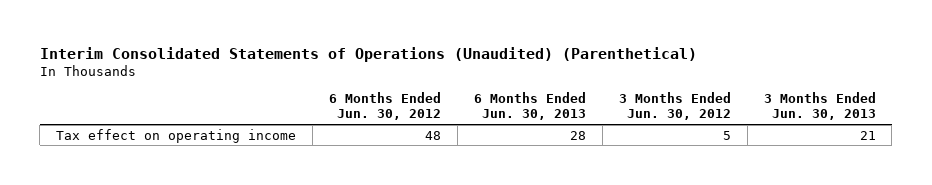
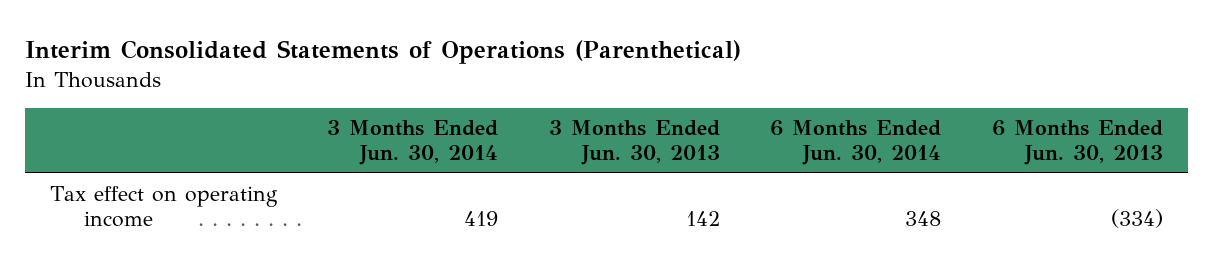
[39,47,697,63] Interim Consolidated Statements of Operations (Unaudited) (Parenthetical) -> [24,39,741,64] Interim Consolidated Statements of Operations (Parenthetical)
[329,92,442,121] 6 Months Ended Jun. 30, 2012 -> none
[618,92,731,121] 3 Months Ended Jun. 30, 2012 -> none
none -> [327,120,499,166] 3 Months Ended Jun. 30, 2014
none -> [770,120,942,166] 6 Months Ended Jun. 30, 2014
[569,130,586,140] 28 -> [1110,209,1163,229] (334)
[859,130,876,140] 21 -> [685,211,720,227] 142

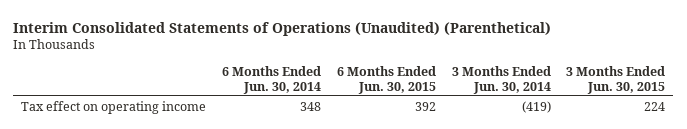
[24,39,741,64] Interim Consolidated Statements of Operations (Parenthetical) -> [13,21,552,36] Interim Consolidated Statements of Operations (Unaudited) (Parenthetical)
[548,120,720,166] 3 Months Ended Jun. 30, 2013 -> none
[991,120,1163,166] 6 Months Ended Jun. 30, 2013 -> none
none -> [336,65,436,94] 6 Months Ended Jun. 30, 2015
none -> [566,65,666,94] 3 Months Ended Jun. 30, 2015
[464,211,499,227] 419 -> [521,101,551,114] (419)

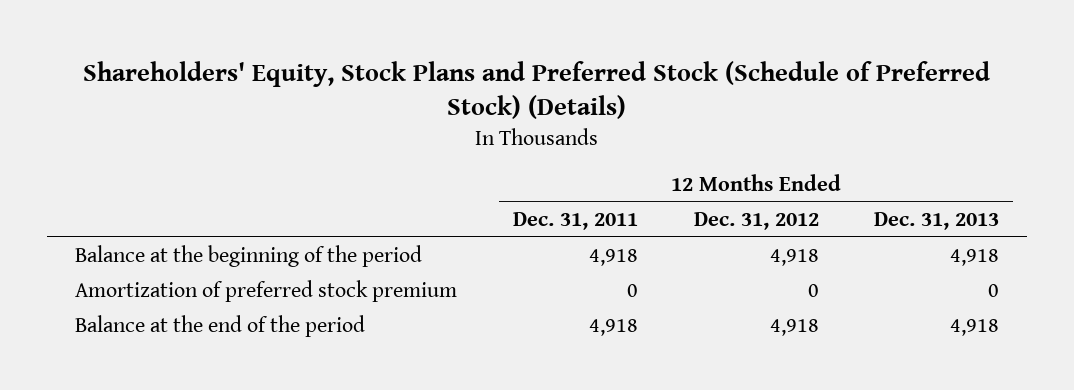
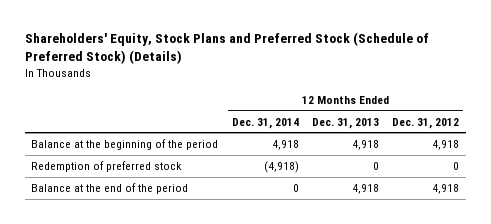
[512,212,638,231] Dec. 31, 2011 -> none
none -> [231,117,299,129] Dec. 31, 2014
[74,280,457,303] Amortization of preferred stock premium -> [31,160,183,172] Redemption of preferred stock

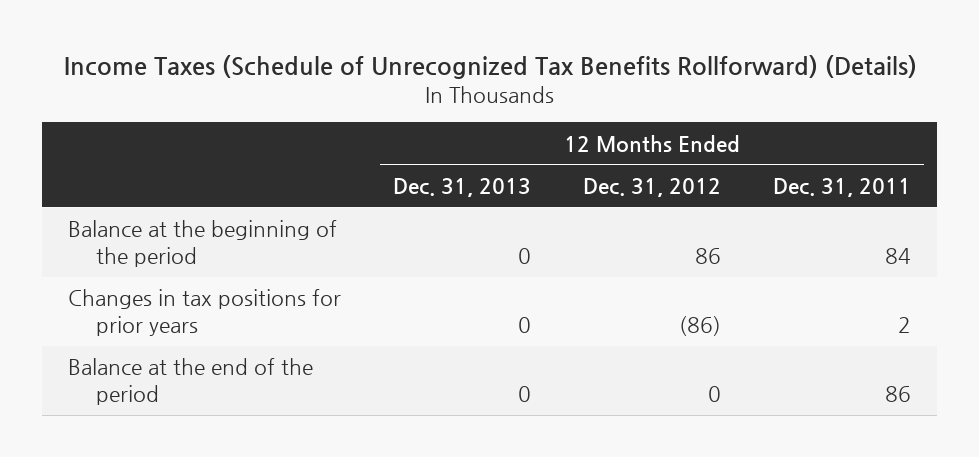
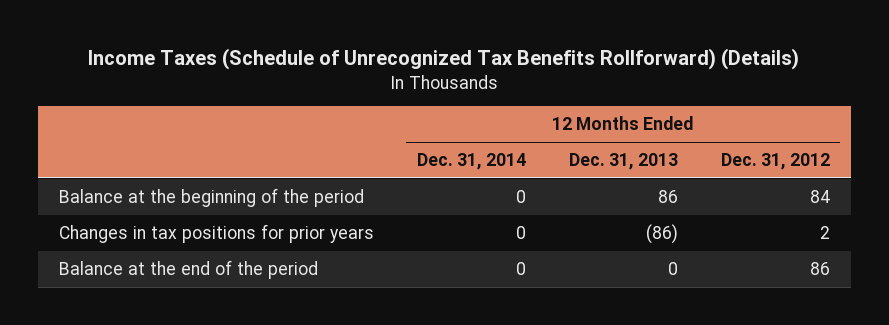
[773,177,912,197] Dec. 31, 2011 -> none
none -> [417,153,527,171] Dec. 31, 2014
[518,248,532,265] 0 -> [657,190,678,204] 86
[695,248,722,265] 86 -> [809,190,830,204] 84
[518,317,532,334] 0 -> [645,224,678,245] (86)
[679,316,722,337] (86) -> [819,226,830,240] 2
[708,386,722,403] 0 -> [809,262,830,276] 86

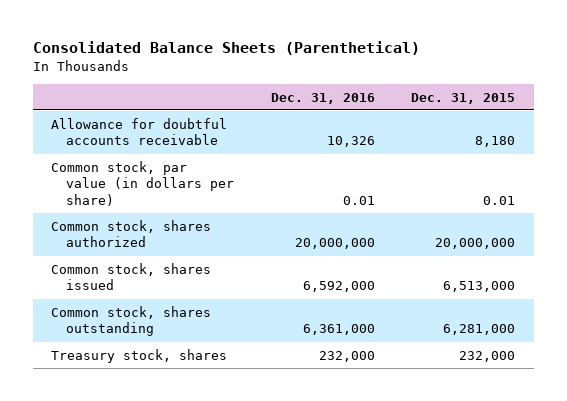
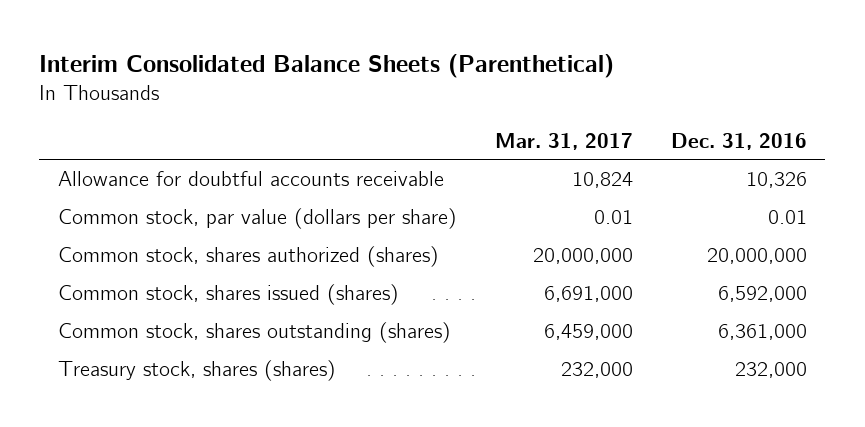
[33,41,421,56] Consolidated Balance Sheets (Parenthetical) -> [39,53,615,78] Interim Consolidated Balance Sheets (Parenthetical)
[411,92,516,104] Dec. 31, 2015 -> none
none -> [494,132,633,150] Mar. 31, 2017
[51,160,235,206] Common stock, par value (in dollars per share) -> [58,208,458,230] Common stock, par value (dollars per share)
[51,219,212,248] Common stock, shares authorized -> [58,246,440,268] Common stock, shares authorized (shares)
[51,262,212,291] Common stock, shares issued -> [58,284,400,306] Common stock, shares issued (shares)
[51,305,212,337] Common stock, shares outstanding -> [58,322,452,344] Common stock, shares outstanding (shares)
[51,348,228,363] Treasury stock, shares -> [58,360,337,382] Treasury stock, shares (shares)

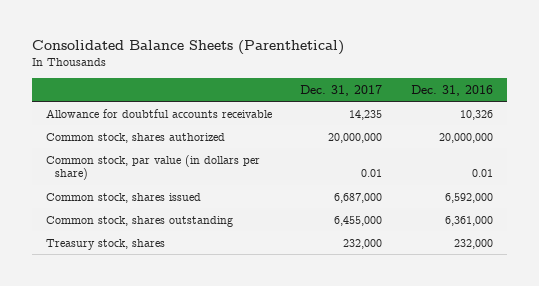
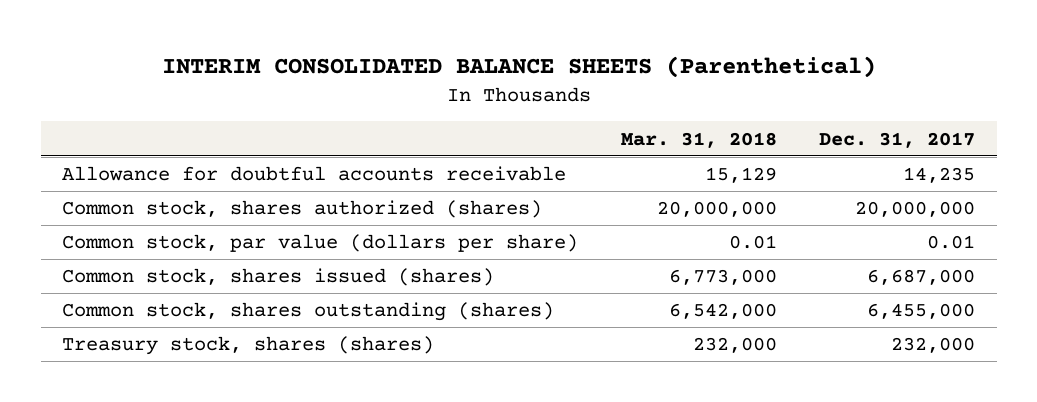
[31,40,344,56] Consolidated Balance Sheets (Parenthetical) -> [161,55,876,78] INTERIM CONSOLIDATED BALANCE SHEETS (Parenthetical)
[410,84,493,96] Dec. 31, 2016 -> none
none -> [620,131,777,148] Mar. 31, 2018
[46,132,226,143] Common stock, shares authorized -> [62,200,543,219] Common stock, shares authorized (shares)
[46,154,261,181] Common stock, par value (in dollars per share) -> [62,234,579,253] Common stock, par value (dollars per share)
[46,192,202,203] Common stock, shares issued -> [62,268,495,287] Common stock, shares issued (shares)
[46,215,234,227] Common stock, shares outstanding -> [62,302,555,322] Common stock, shares outstanding (shares)
[46,238,166,250] Treasury stock, shares -> [62,336,435,356] Treasury stock, shares (shares)

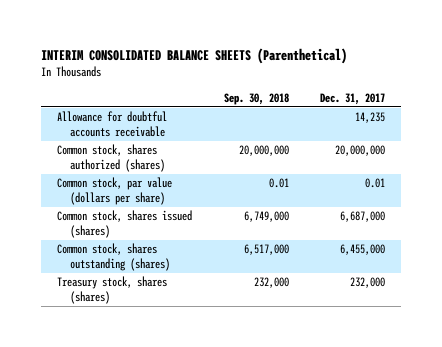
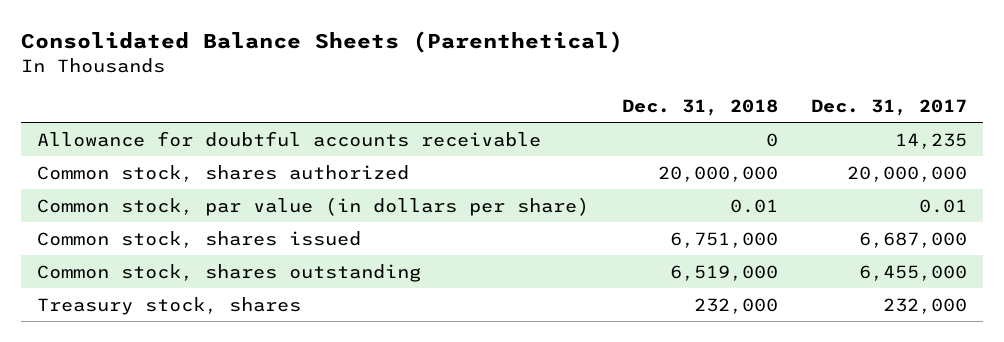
[41,48,348,65] INTERIM CONSOLIDATED BALANCE SHEETS (Parenthetical) -> [21,31,624,54] Consolidated Balance Sheets (Parenthetical)
[223,92,289,105] Sep. 30, 2018 -> none
none -> [622,98,779,116] Dec. 31, 2018
[57,144,166,173] Common stock, shares authorized (shares) -> [37,164,410,182] Common stock, shares authorized
[57,177,173,206] Common stock, par value (dollars per share) -> [37,196,590,216] Common stock, par value (in dollars per share)
[57,210,193,239] Common stock, shares issued (shares) -> [37,230,362,248] Common stock, shares issued
[57,243,171,272] Common stock, shares outstanding (shares) -> [37,263,422,282] Common stock, shares outstanding
[57,276,168,305] Treasury stock, shares (shares) -> [37,296,302,315] Treasury stock, shares

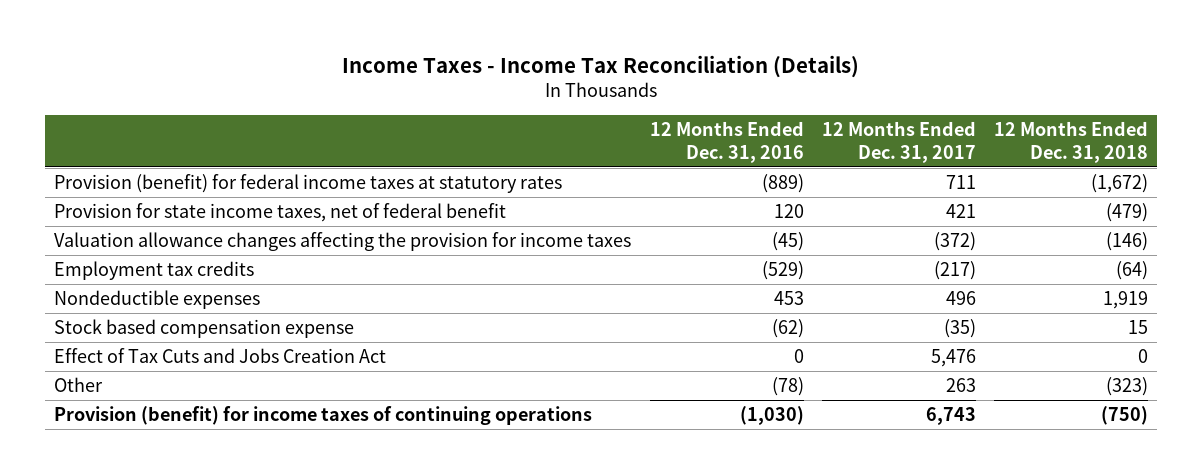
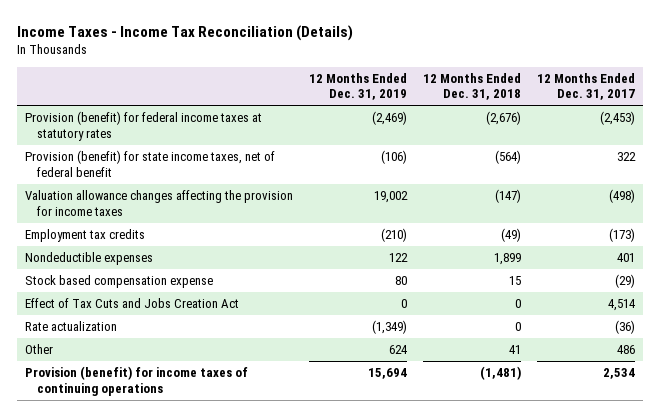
[649,121,804,163] 12 Months Ended Dec. 31, 2016 -> none
none -> [308,73,407,101] 12 Months Ended Dec. 31, 2019
[945,175,976,190] 711 -> [599,111,635,126] (2,453)
[1090,174,1148,194] (1,672) -> [485,111,521,126] (2,676)
[54,203,507,223] Provision for state income taxes, net of federal benefit -> [24,150,275,177] Provision (benefit) for state income taxes, net of federal benefit
[945,204,976,219] 421 -> [616,152,636,162] 322
[1105,203,1148,223] (479) -> [494,150,521,165] (564)
[933,232,976,252] (372) -> [608,189,635,204] (498)
[1105,232,1148,252] (146) -> [494,189,521,204] (147)
[933,261,976,281] (217) -> [608,228,635,243] (173)
[1115,261,1148,281] (64) -> [500,228,521,243] (49)
[945,291,976,306] 496 -> [616,253,635,263] 401
[1102,291,1148,310] 1,919 -> [493,253,521,266] 1,899
[943,319,976,339] (35) -> [614,274,635,289] (29)
[930,349,976,368] 5,476 -> [607,299,636,312] 4,514
none -> [24,321,117,332] Rate actualization
[945,378,976,393] 263 -> [616,345,635,355] 486
[1105,377,1148,397] (323) -> [508,345,521,355] 41
[925,407,976,426] 6,743 -> [602,368,635,380] 2,534
[1100,406,1148,426] (750) -> [479,366,521,381] (1,481)

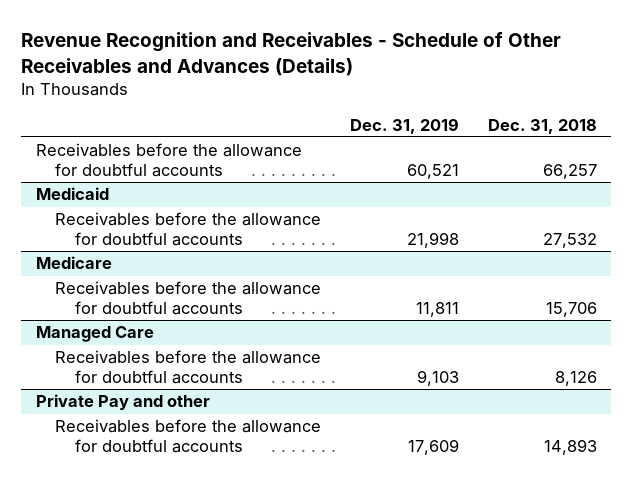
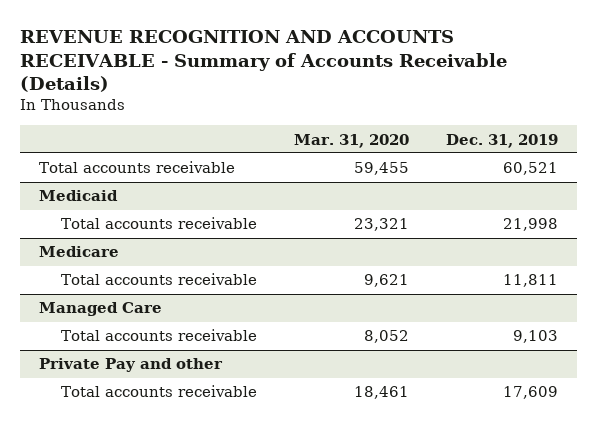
[21,32,562,76] Revenue Recognition and Receivables - Schedule of Other Receivables and Advances (Details) -> [19,30,507,92] REVENUE RECOGNITION AND ACCOUNTS RECEIVABLE - Summary of Accounts Receivable (Details)
[487,118,597,134] Dec. 31, 2018 -> none
none -> [293,133,409,148] Mar. 31, 2020
[35,143,302,178] Receivables before the allowance for doubtful accounts -> [38,161,235,174] Total accounts receivable
[55,212,322,247] Receivables before the allowance for doubtful accounts -> [60,217,257,230] Total accounts receivable
[55,281,322,316] Receivables before the allowance for doubtful accounts -> [60,273,257,286] Total accounts receivable
[55,350,322,385] Receivables before the allowance for doubtful accounts -> [60,329,257,342] Total accounts receivable
[55,419,322,454] Receivables before the allowance for doubtful accounts -> [60,385,257,398] Total accounts receivable

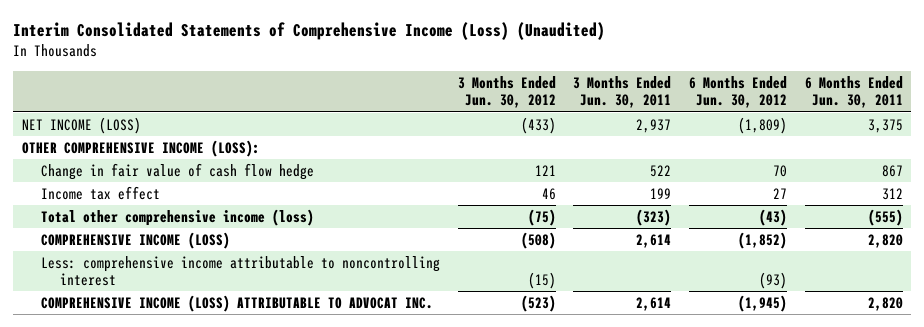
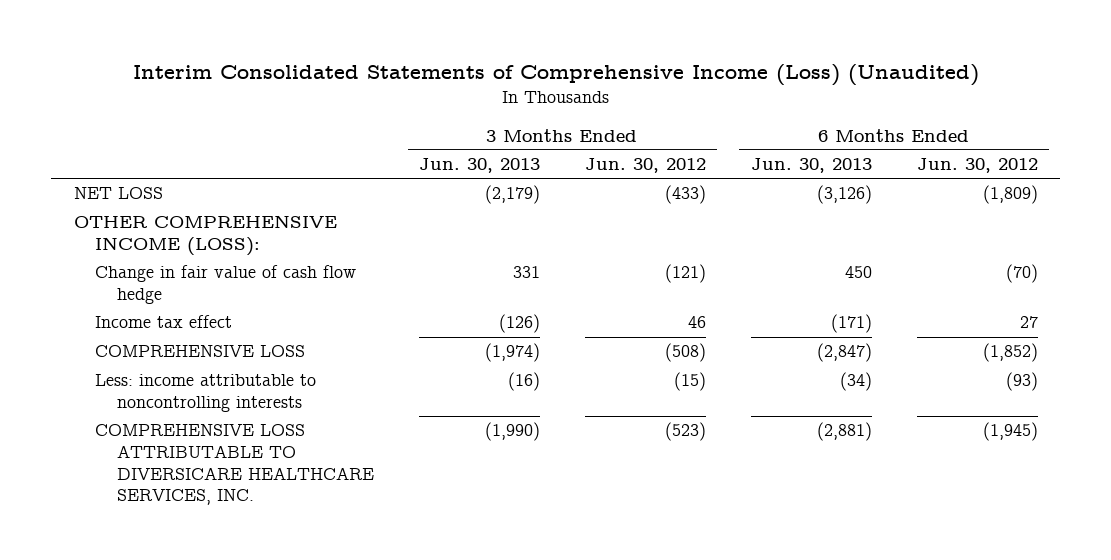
[573,75,672,109] 3 Months Ended Jun. 30, 2011 -> none
[804,75,903,109] 6 Months Ended Jun. 30, 2011 -> none
none -> [418,158,540,174] Jun. 30, 2013
none -> [750,158,872,174] Jun. 30, 2013
[21,116,141,134] NET INCOME (LOSS) -> [73,187,163,200] NET LOSS
[534,164,556,176] 121 -> [664,264,706,284] (121)
[772,164,787,177] 70 -> [1005,264,1038,284] (70)
[41,208,315,226] Total other comprehensive income (loss) -> none
[41,231,231,249] COMPREHENSIVE INCOME (LOSS) -> [95,345,306,358] COMPREHENSIVE LOSS
[41,255,441,287] Less: comprehensive income attributable to noncontrolling interest -> [95,374,317,413] Less: income attributable to noncontrolling interests
[41,294,434,312] COMPREHENSIVE INCOME (LOSS) ATTRIBUTABLE TO ADVOCAT INC. -> [95,424,374,506] COMPREHENSIVE LOSS ATTRIBUTABLE TO DIVERSICARE HEALTHCARE SERVICES, INC.

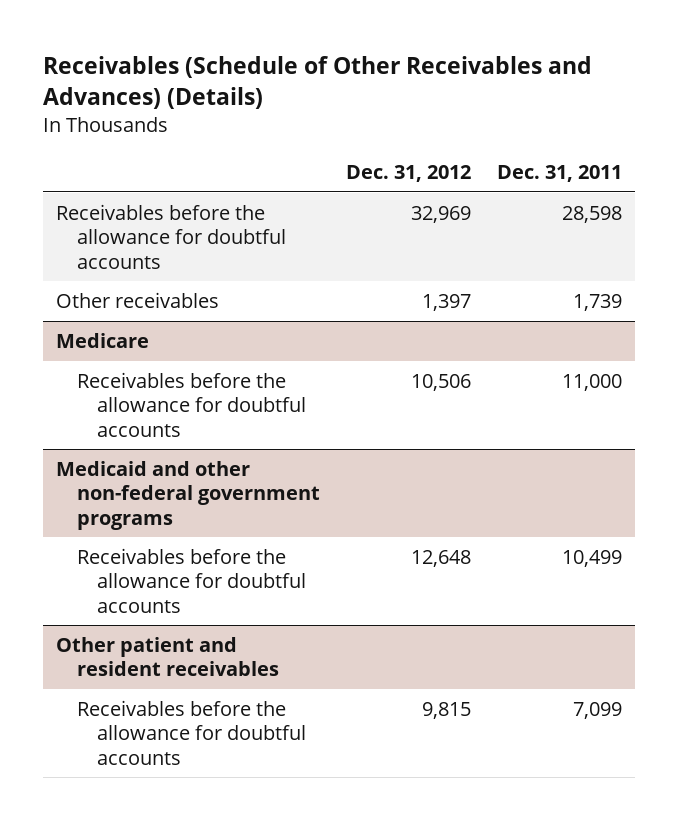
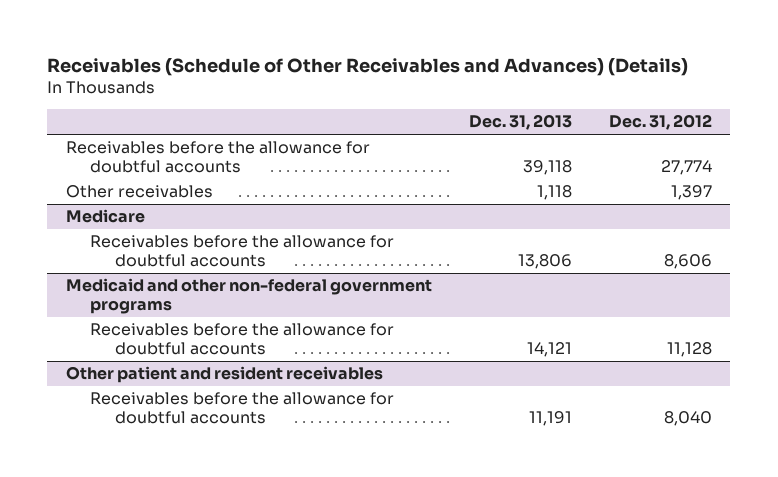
[497,165,623,183] Dec. 31, 2011 -> none
none -> [468,114,572,131] Dec. 31, 2013
[410,205,471,223] 32,969 -> [660,160,712,176] 27,774
[410,373,471,391] 10,506 -> [663,254,712,270] 8,606
[410,549,471,567] 12,648 -> [666,342,712,358] 11,128
[421,701,471,719] 9,815 -> [663,411,712,427] 8,040

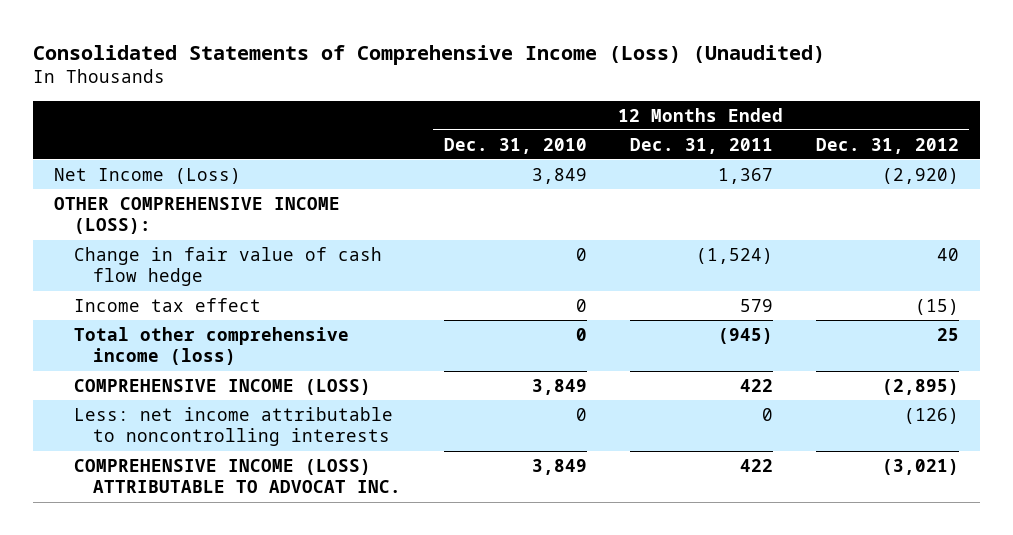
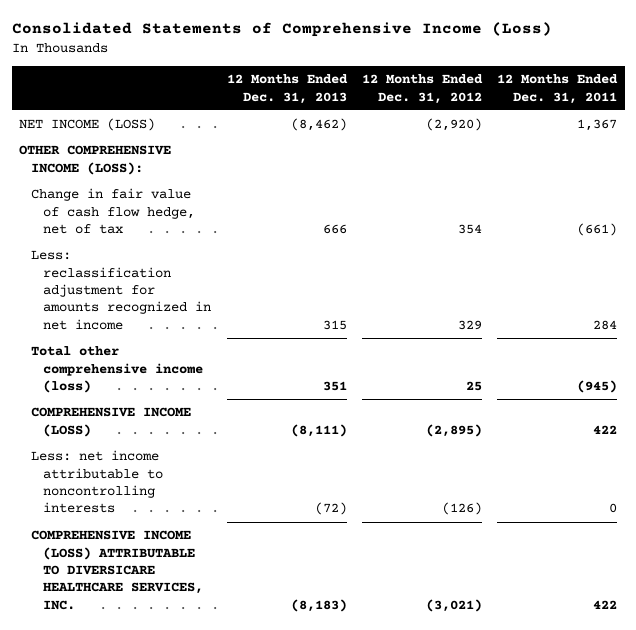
[32,44,825,65] Consolidated Statements of Comprehensive Income (Loss) (Unaudited) -> [11,22,552,38] Consolidated Statements of Comprehensive Income (Loss)
[443,137,587,154] Dec. 31, 2010 -> none
none -> [226,74,348,104] 12 Months Ended Dec. 31, 2013
[54,167,242,184] Net Income (Loss) -> [19,118,156,132] NET INCOME (LOSS)
[73,297,261,312] Income tax effect -> none
[73,246,382,287] Change in fair value of cash flow hedge -> [31,188,196,234] Change in fair value of cash flow hedge, net of tax
[695,247,773,264] (1,524) -> [577,222,618,236] (661)
[936,247,959,261] 40 -> [457,223,482,234] 354
none -> [31,250,212,330] Less: reclassification adjustment for amounts recognized in net income
[73,458,401,494] COMPREHENSIVE INCOME (LOSS) ATTRIBUTABLE TO ADVOCAT INC. -> [31,530,204,610] COMPREHENSIVE INCOME (LOSS) ATTRIBUTABLE TO DIVERSICARE HEALTHCARE SERVICES, INC.

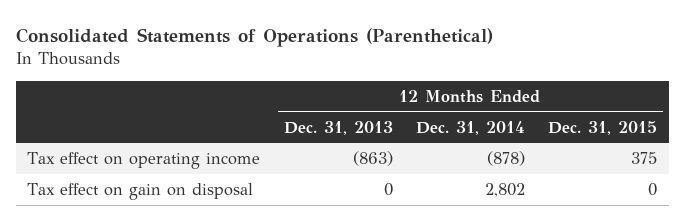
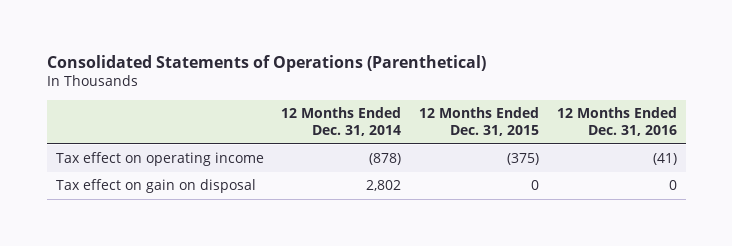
[283,120,393,135] Dec. 31, 2013 -> none
none -> [556,107,677,136] 12 Months Ended Dec. 31, 2016
[631,152,658,165] 375 -> [507,153,540,166] (375)

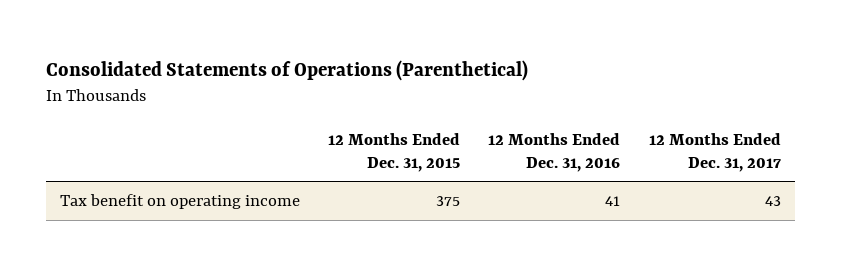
[281,107,402,136] 12 Months Ended Dec. 31, 2014 -> none
none -> [648,132,781,172] 12 Months Ended Dec. 31, 2017
[55,179,256,194] Tax effect on gain on disposal -> none
[55,152,264,167] Tax effect on operating income -> [60,194,301,210] Tax benefit on operating income
[507,153,540,166] (375) -> [436,196,461,207] 375
[652,153,677,166] (41) -> [605,196,621,207] 41

